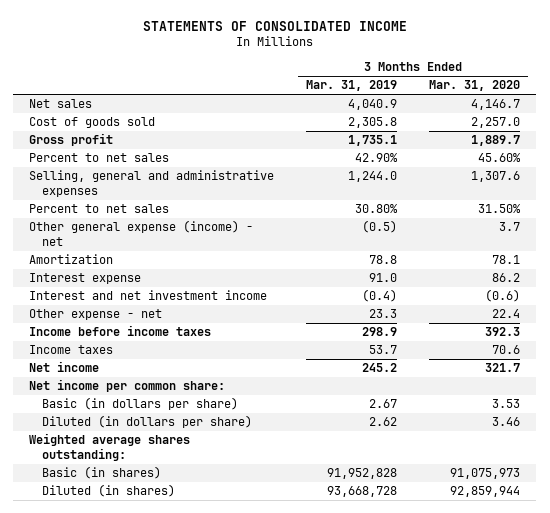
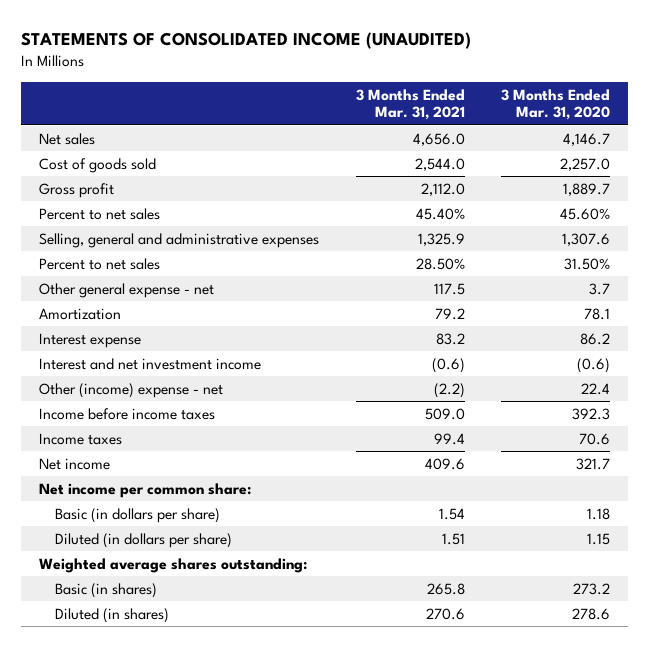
[142,20,407,31] STATEMENTS OF CONSOLIDATED INCOME -> [21,32,472,50] STATEMENTS OF CONSOLIDATED INCOME (UNAUDITED)
[306,80,398,92] Mar. 31, 2019 -> none
none -> [355,88,465,121] 3 Months Ended Mar. 31, 2021
[29,220,254,246] Other general expense (income) - net -> [39,282,215,298] Other general expense - net
[29,309,163,321] Other expense - net -> [39,382,224,398] Other (income) expense - net
[492,399,521,409] 3.53 -> [586,507,610,520] 1.18
[492,417,521,427] 3.46 -> [586,532,610,545] 1.15
[450,468,521,480] 91,075,973 -> [572,582,610,595] 273.2
[450,486,521,498] 92,859,944 -> [571,607,610,620] 278.6

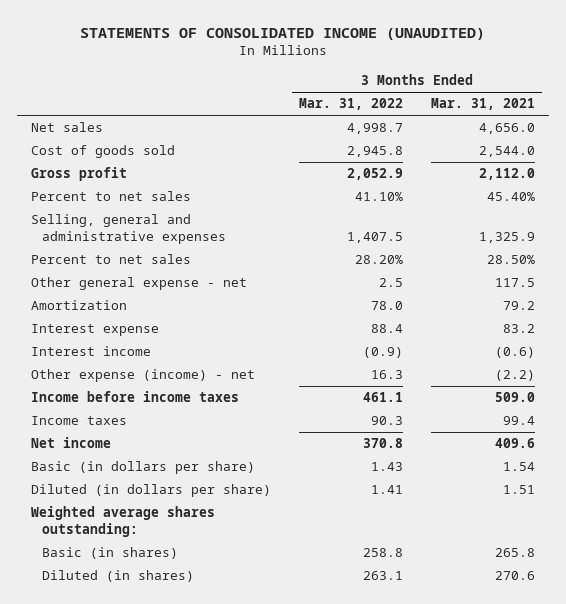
[500,88,610,121] 3 Months Ended Mar. 31, 2020 -> none
none -> [298,98,403,111] Mar. 31, 2022
[39,357,262,370] Interest and net investment income -> [31,346,152,357] Interest income
[39,382,224,398] Other (income) expense - net -> [31,369,256,383] Other expense (income) - net
[39,482,252,498] Net income per common share: -> none

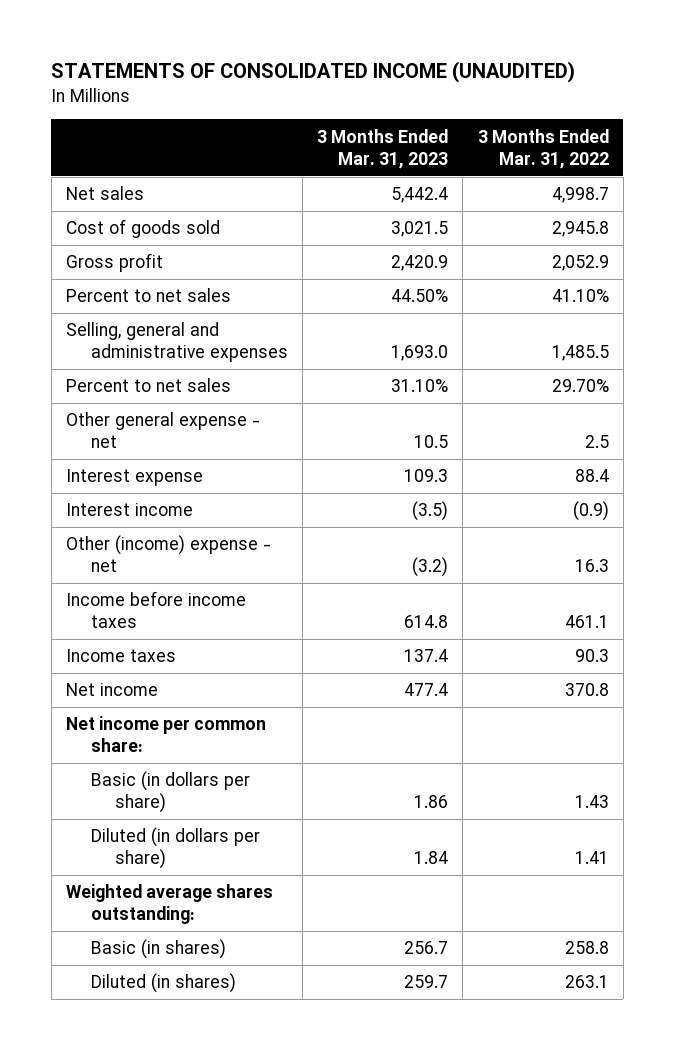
[430,98,535,111] Mar. 31, 2021 -> none
none -> [317,128,449,169] 3 Months Ended Mar. 31, 2023
[346,232,403,244] 1,407.5 -> [551,345,609,362] 1,485.5
[354,255,403,265] 28.20% -> [551,379,609,393] 29.70%
[31,300,128,311] Amortization -> none
[31,369,256,383] Other expense (income) - net -> [65,535,271,573] Other (income) expense - net
none -> [65,716,266,753] Net income per common share:

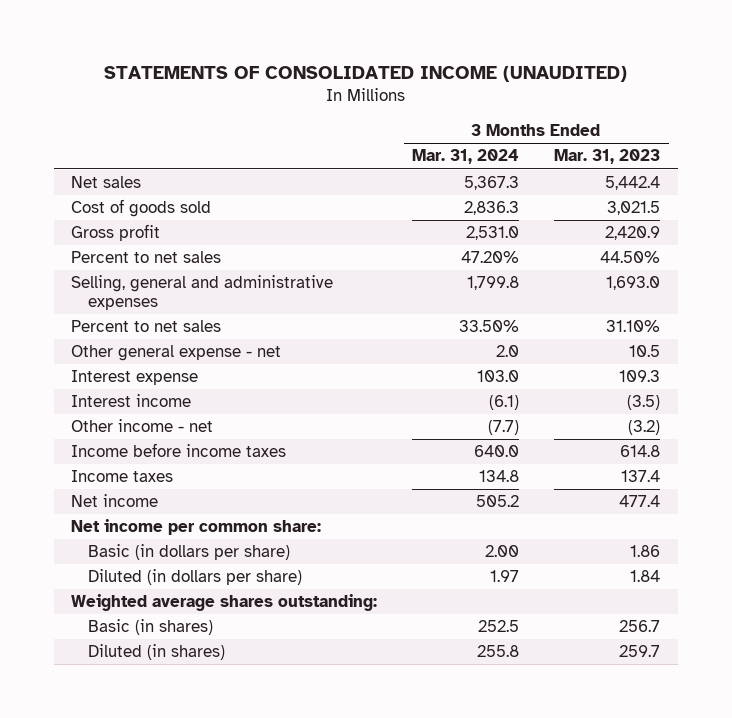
[477,128,609,169] 3 Months Ended Mar. 31, 2022 -> none
none -> [412,149,520,165] Mar. 31, 2024
[65,535,271,573] Other (income) expense - net -> [71,419,214,433] Other income - net

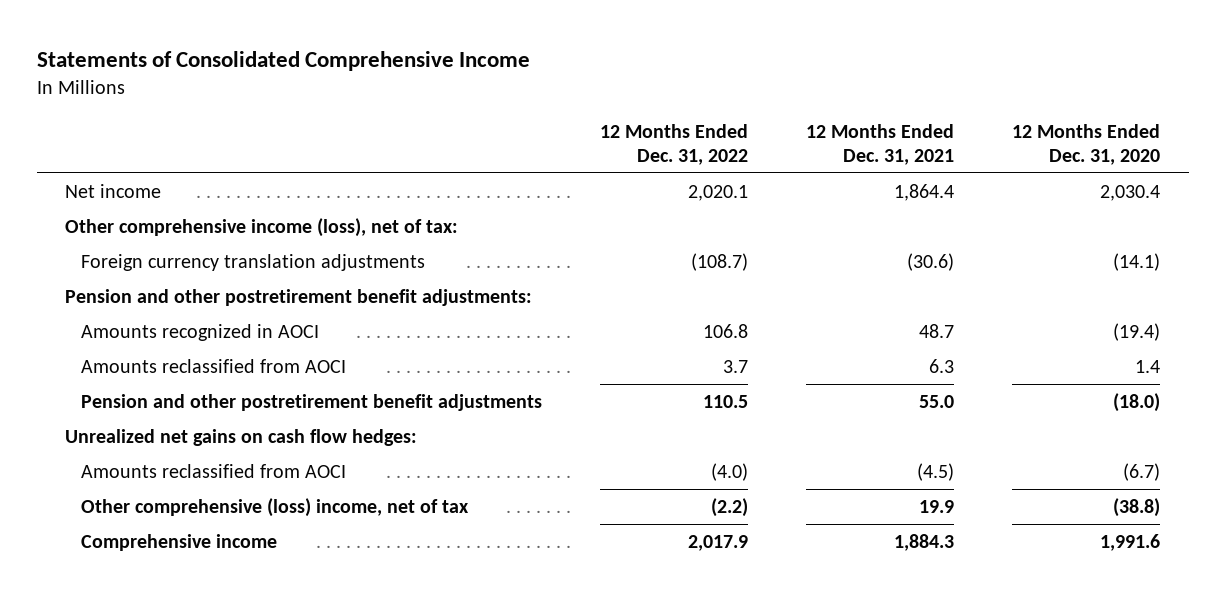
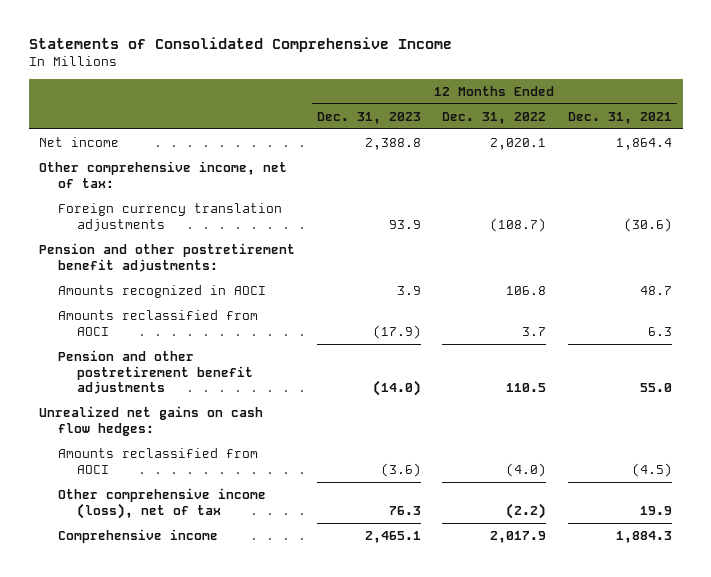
[1011,123,1160,165] 12 Months Ended Dec. 31, 2020 -> none
none -> [316,111,421,124] Dec. 31, 2023
[65,217,459,237] Other comprehensive income (loss), net of tax: -> [39,160,288,188] Other comprehensive income, net of tax:
[81,497,470,517] Other comprehensive (loss) income, net of tax -> [58,487,267,519] Other comprehensive income (loss), net of tax

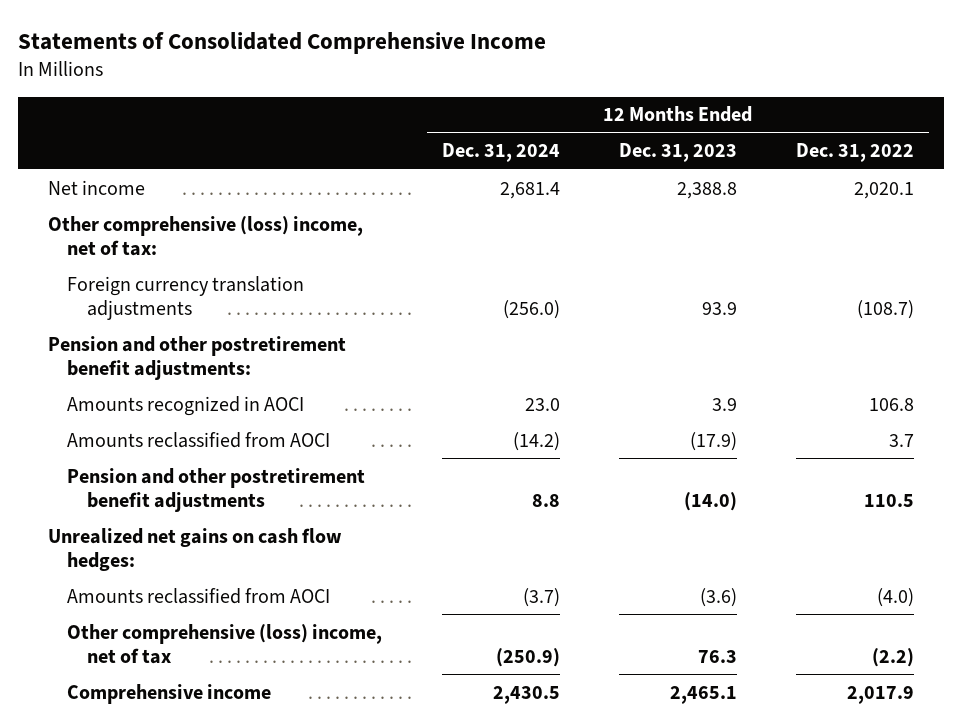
[568,111,673,124] Dec. 31, 2021 -> none
none -> [441,143,560,163] Dec. 31, 2024
[39,160,288,188] Other comprehensive income, net of tax: -> [47,215,363,256] Other comprehensive (loss) income, net of tax:
[58,487,267,519] Other comprehensive income (loss), net of tax -> [67,623,383,664] Other comprehensive (loss) income, net of tax

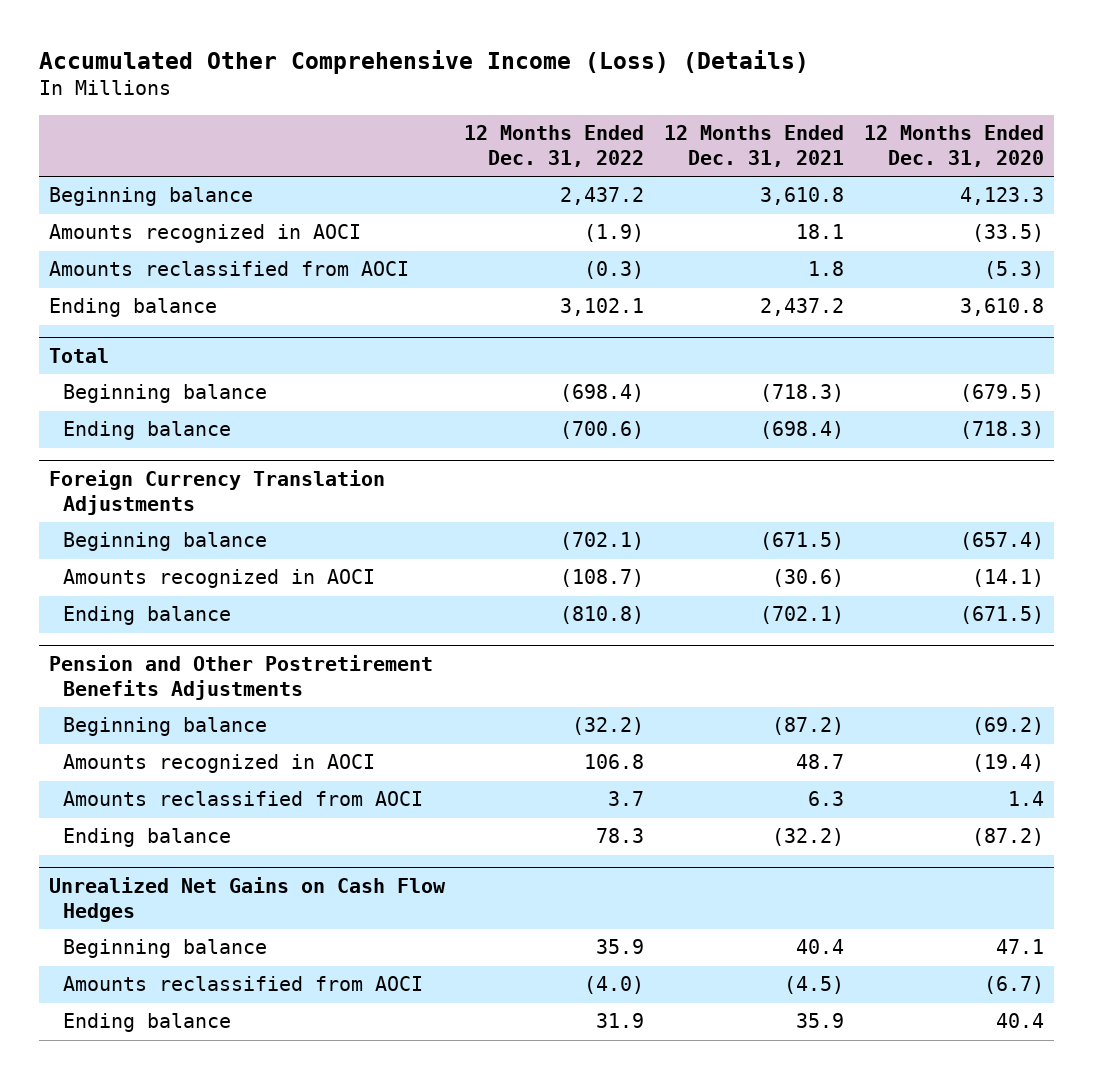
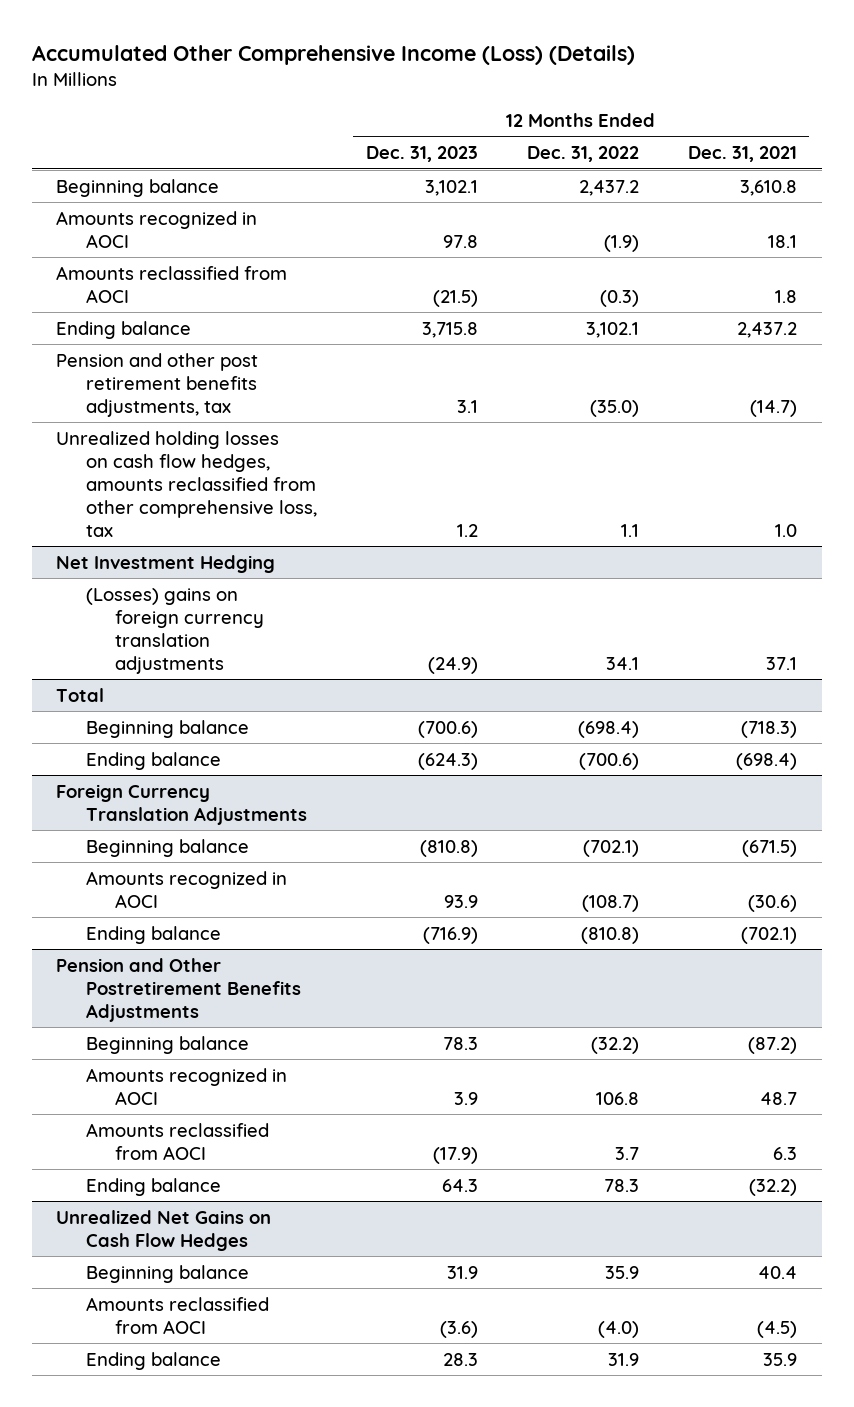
[864,125,1045,168] 12 Months Ended Dec. 31, 2020 -> none
none -> [365,146,478,163] Dec. 31, 2023
none -> [56,352,259,417] Pension and other post retirement benefits adjustments, tax
none -> [56,430,317,537] Unrealized holding losses on cash flow hedges, amounts reclassified from other comprehensive loss, tax
none -> [56,554,276,573] Net Investment Hedging
none -> [85,587,264,674] (Losses) gains on foreign currency translation adjustments

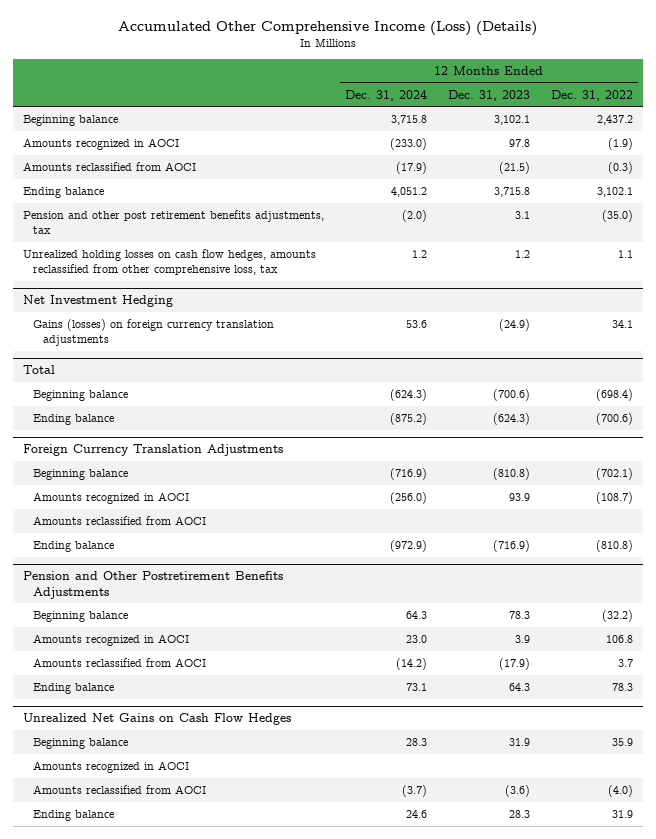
[688,146,798,163] Dec. 31, 2021 -> none
none -> [345,89,428,101] Dec. 31, 2024
[85,587,264,674] (Losses) gains on foreign currency translation adjustments -> [33,318,275,347] Gains (losses) on foreign currency translation adjustments
none -> [33,515,207,525] Amounts reclassified from AOCI
none -> [33,760,190,773] Amounts recognized in AOCI

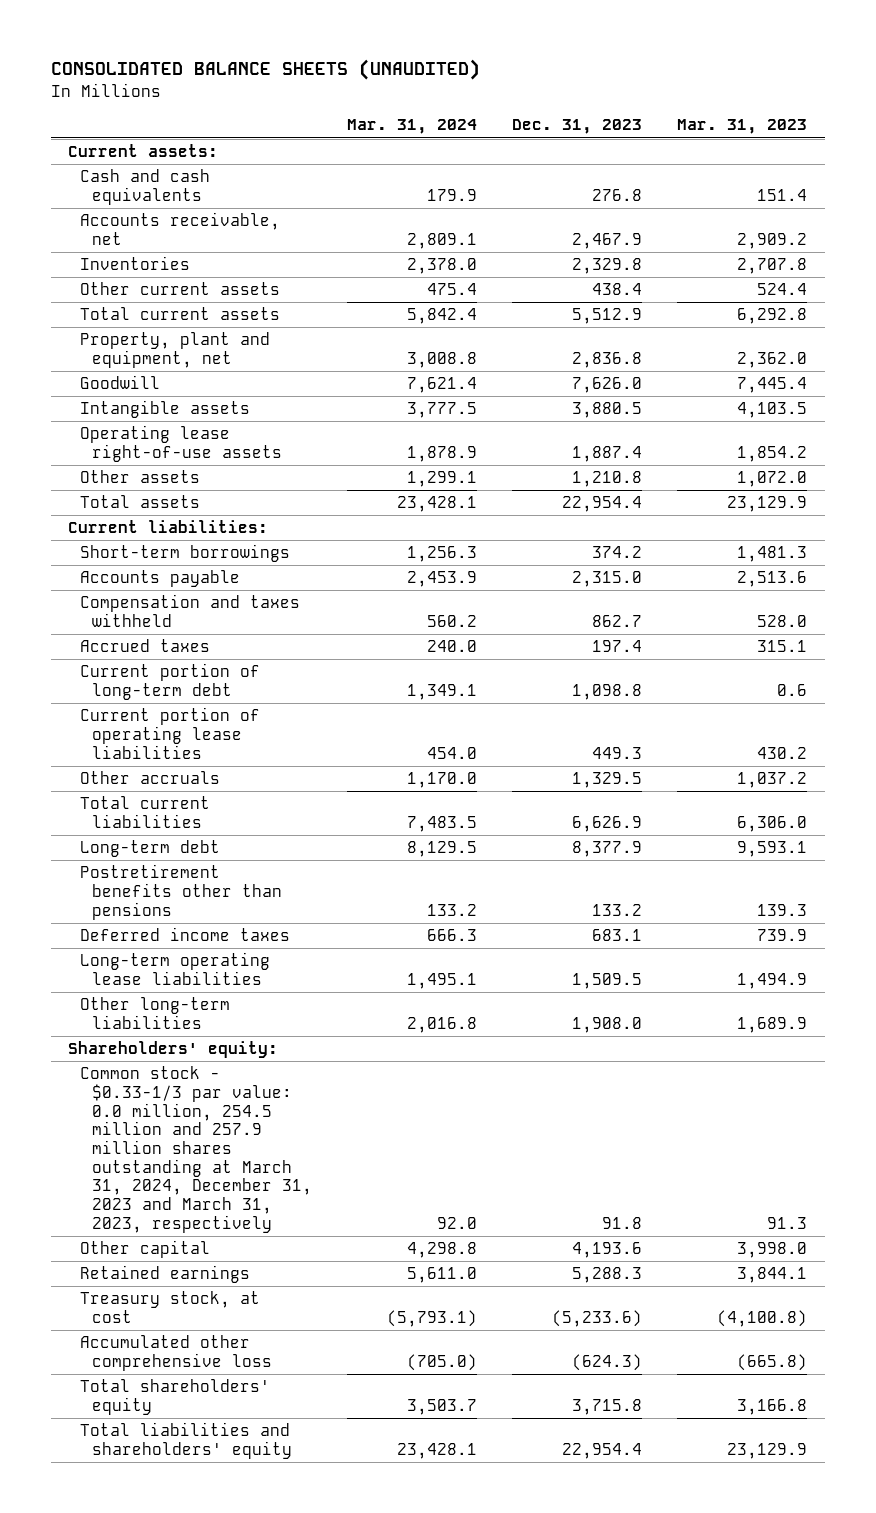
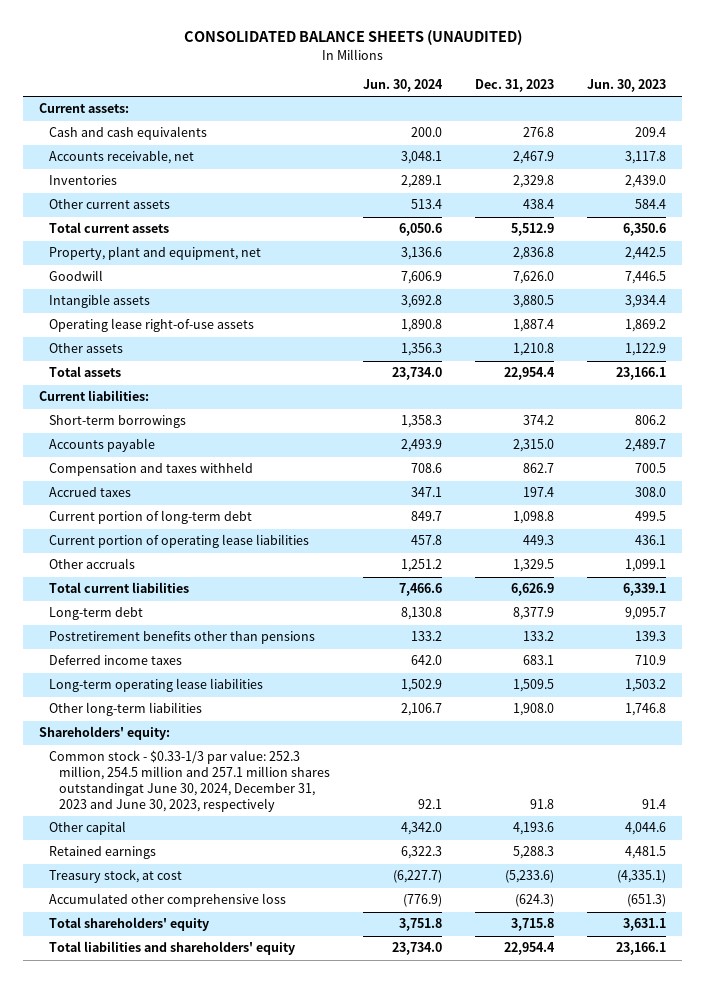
[347,119,478,135] Mar. 31, 2024 -> none
[677,119,808,135] Mar. 31, 2023 -> none
none -> [362,78,443,92] Jun. 30, 2024
none -> [586,78,666,92] Jun. 30, 2023
[80,1066,313,1233] Common stock - $0.33-1/3 par value: 0.0 million, 254.5 million and 257.9 million shares outstanding at March 31, 2024, December 31, 2023 and March 31, 2023, respectively -> [49,750,331,812] Common stock - $0.33-1/3 par value: 252.3 million, 254.5 million and 257.1 million shares outstandingat June 30, 2024, December 31, 2023 and June 30, 2023, respectively

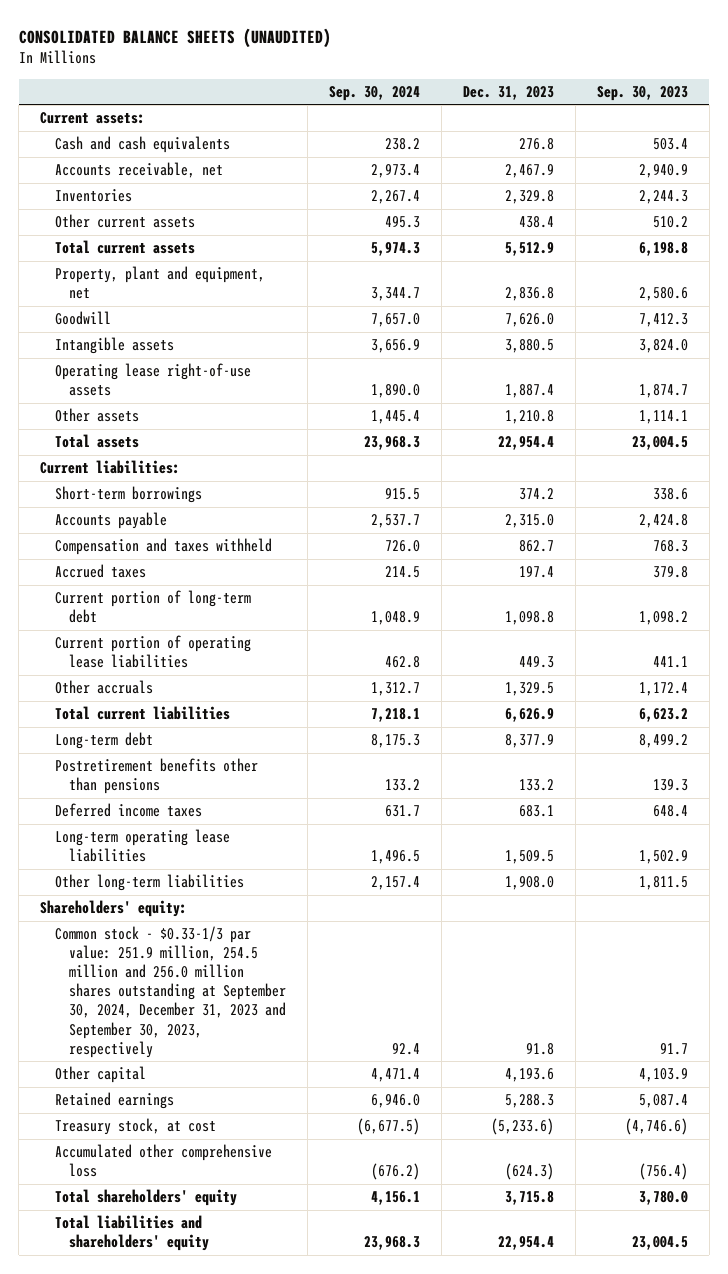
[362,78,443,92] Jun. 30, 2024 -> none
[586,78,666,92] Jun. 30, 2023 -> none
none -> [328,85,420,101] Sep. 30, 2024
none -> [596,85,688,101] Sep. 30, 2023
[49,750,331,812] Common stock - $0.33-1/3 par value: 252.3 million, 254.5 million and 257.1 million shares outstandingat June 30, 2024, December 31, 2023 and June 30, 2023, respectively -> [54,926,286,1058] Common stock - $0.33-1/3 par value: 251.9 million, 254.5 million and 256.0 million shares outstanding at September 30, 2024, December 31, 2023 and September 30, 2023, respectively

